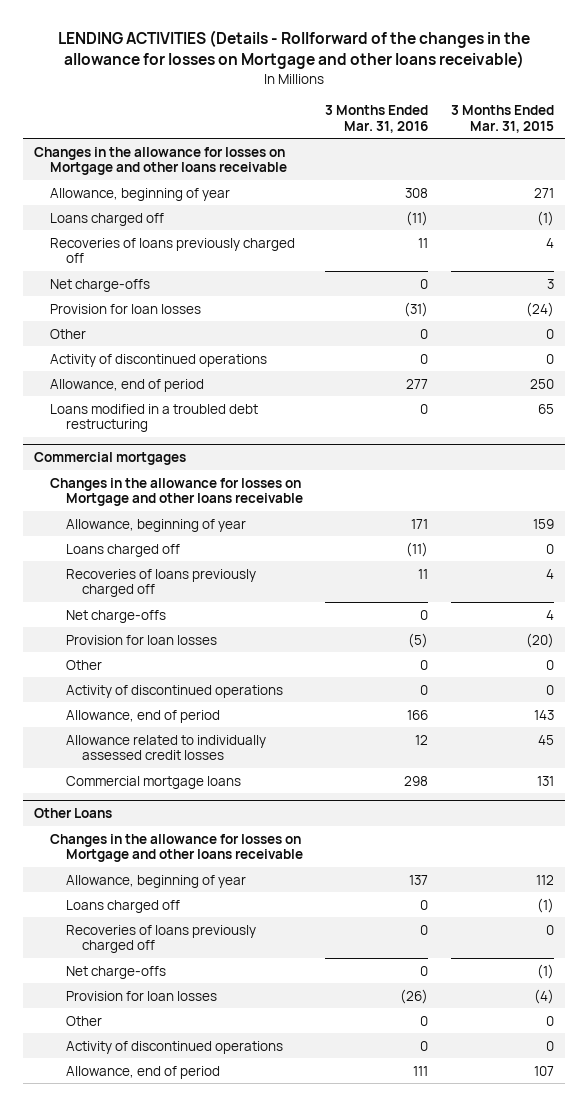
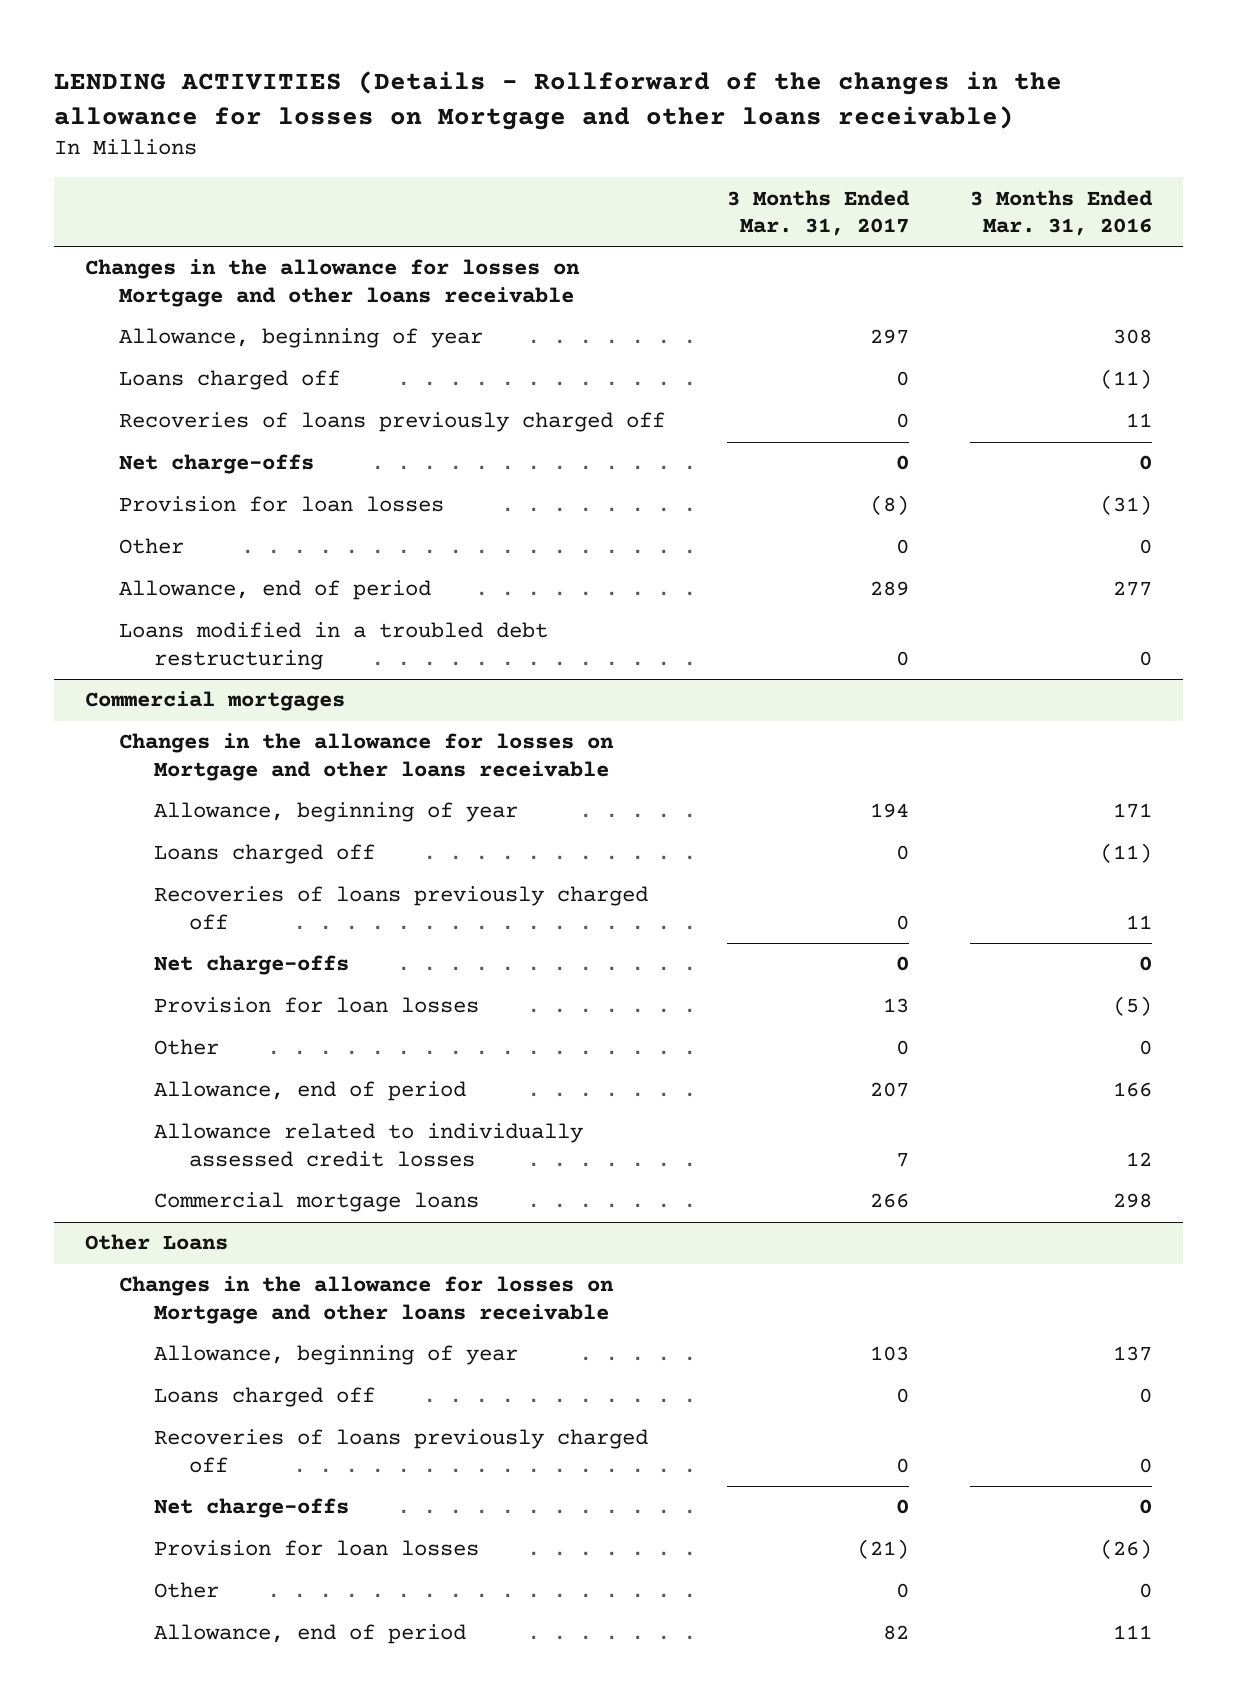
[450,104,554,133] 3 Months Ended Mar. 31, 2015 -> none
none -> [726,189,910,236] 3 Months Ended Mar. 31, 2017
[50,353,268,367] Activity of discontinued operations -> none
[65,684,283,698] Activity of discontinued operations -> none
[65,1040,283,1054] Activity of discontinued operations -> none

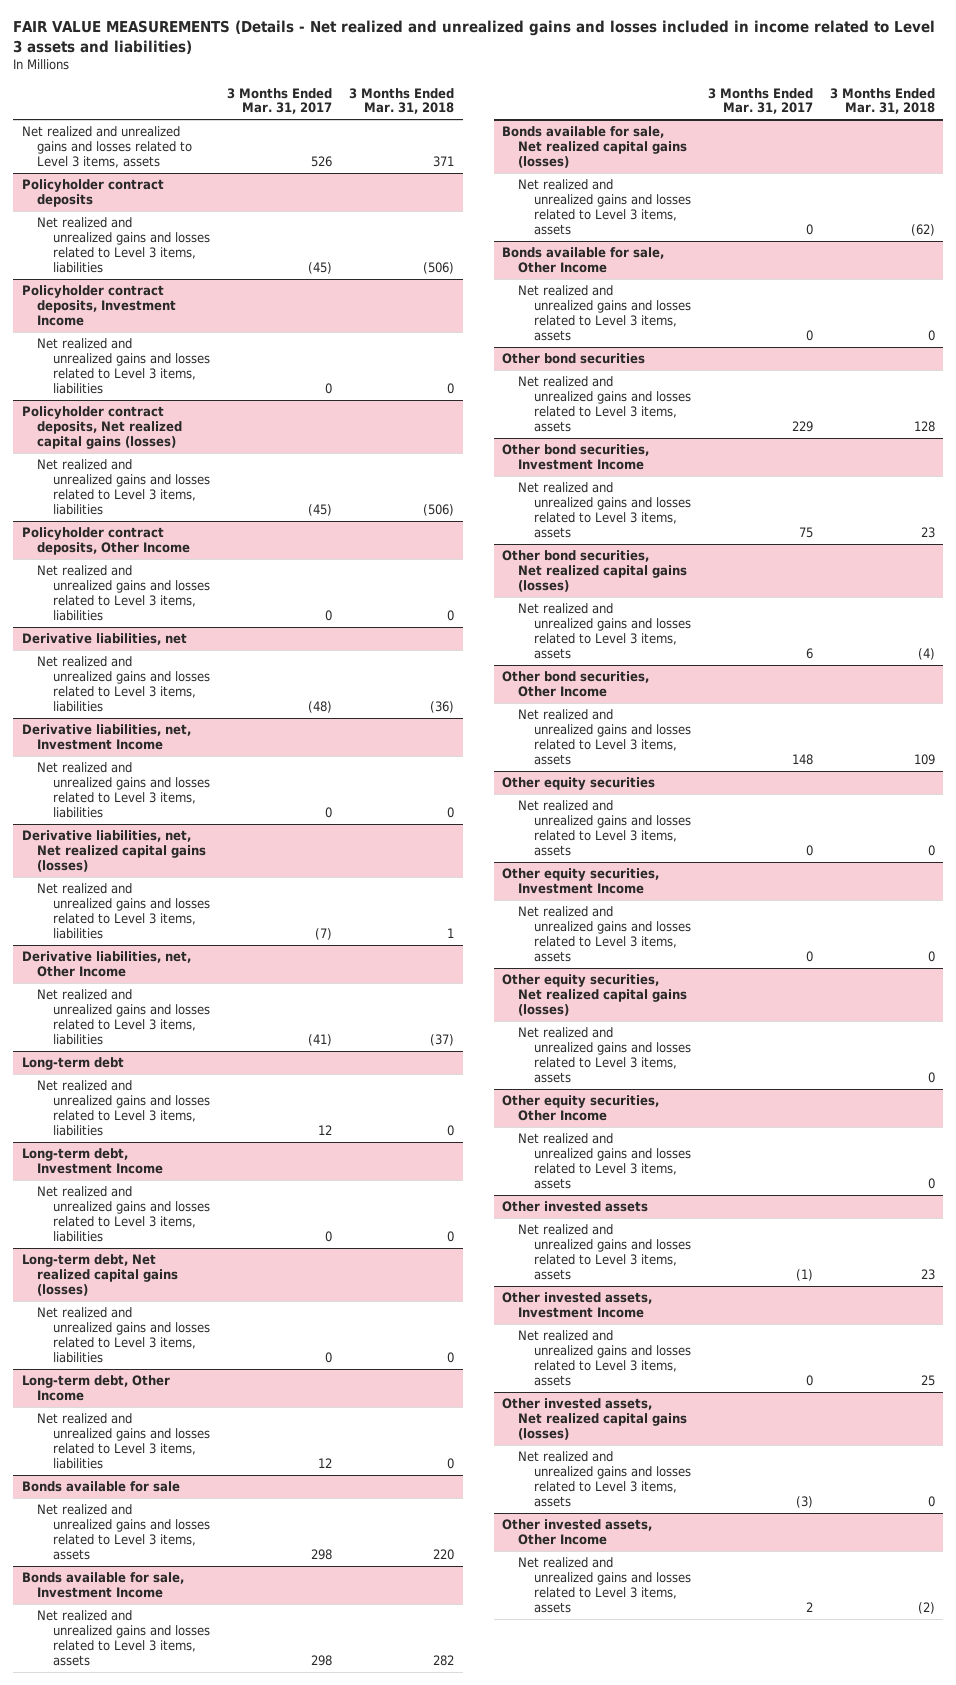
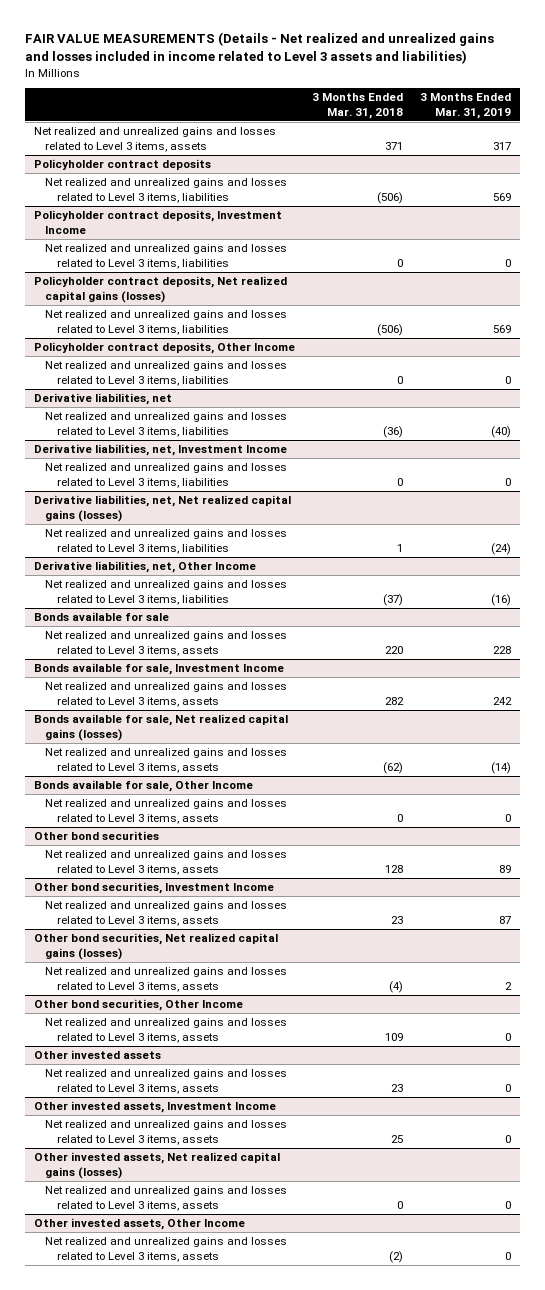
[226,87,332,115] 3 Months Ended Mar. 31, 2017 -> none
none -> [420,93,512,120] 3 Months Ended Mar. 31, 2019
[21,1057,124,1071] Long-term debt -> none
[37,1080,210,1136] Net realized and unrealized gains and losses related to Level 3 items, liabilities -> none
[21,1148,164,1175] Long-term debt, Investment Income -> none
[37,1186,210,1242] Net realized and unrealized gains and losses related to Level 3 items, liabilities -> none
[21,1254,179,1296] Long-term debt, Net realized capital gains (losses) -> none
[37,1307,210,1363] Net realized and unrealized gains and losses related to Level 3 items, liabilities -> none
[21,1375,170,1402] Long-term debt, Other Income -> none
[37,1413,210,1469] Net realized and unrealized gains and losses related to Level 3 items, liabilities -> none
[502,777,656,791] Other equity securities -> none
[518,800,691,856] Net realized and unrealized gains and losses related to Level 3 items, assets -> none
[502,868,660,895] Other equity securities, Investment Income -> none
[518,906,691,962] Net realized and unrealized gains and losses related to Level 3 items, assets -> none
[502,974,688,1016] Other equity securities, Net realized capital gains (losses) -> none
[518,1027,691,1083] Net realized and unrealized gains and losses related to Level 3 items, assets -> none
[502,1095,660,1122] Other equity securities, Other Income -> none
[518,1133,691,1189] Net realized and unrealized gains and losses related to Level 3 items, assets -> none

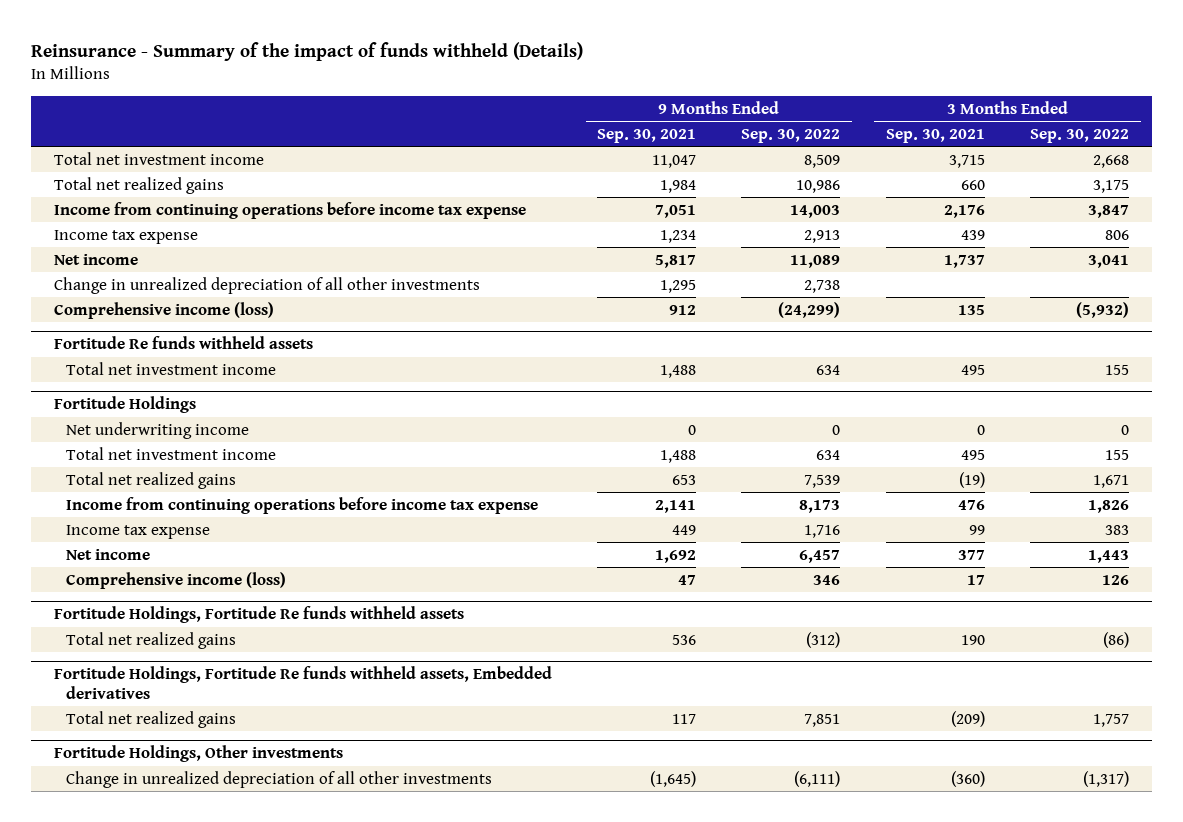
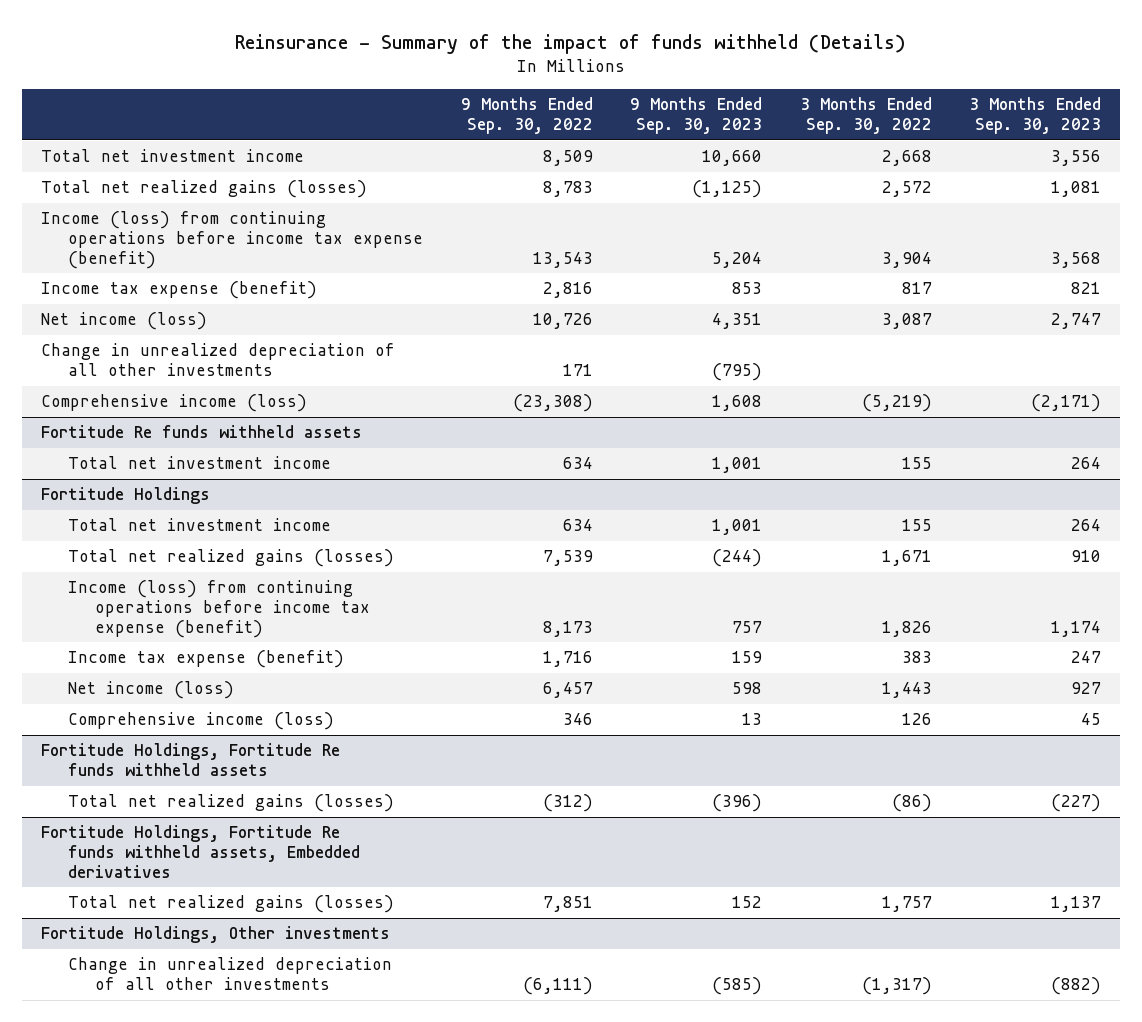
[596,128,696,143] Sep. 30, 2021 -> none
[885,128,985,143] Sep. 30, 2021 -> none
none -> [630,97,763,134] 9 Months Ended Sep. 30, 2023
none -> [969,97,1102,134] 3 Months Ended Sep. 30, 2023
[53,176,224,194] Total net realized gains -> [41,180,368,199] Total net realized gains (losses)
[796,179,841,193] 10,986 -> [542,181,593,198] 8,783
[1093,179,1130,193] 3,175 -> [881,181,932,198] 2,572
[53,201,526,219] Income from continuing operations before income tax expense -> [41,211,424,269] Income (loss) from continuing operations before income tax expense (benefit)
[790,204,841,218] 14,003 -> [532,251,593,268] 13,543
[1088,204,1130,218] 3,847 -> [881,251,932,268] 3,904
[53,229,198,244] Income tax expense -> [41,281,318,300] Income tax expense (benefit)
[804,229,841,243] 2,913 -> [542,282,593,299] 2,816
[1105,229,1130,240] 806 -> [901,282,932,295] 817
[53,253,138,265] Net income -> [41,312,208,331] Net income (loss)
[790,254,841,268] 11,089 -> [532,313,593,330] 10,726
[1088,254,1130,268] 3,041 -> [881,313,932,330] 3,087
[804,279,841,293] 2,738 -> [562,363,593,376] 171
[778,301,841,318] (24,299) -> [512,394,593,413] (23,308)
[1076,301,1130,318] (5,932) -> [861,394,932,413] (5,219)
[66,421,250,439] Net underwriting income -> none
[66,471,237,489] Total net realized gains -> [68,549,395,568] Total net realized gains (losses)
[66,496,539,514] Income from continuing operations before income tax expense -> [68,580,371,638] Income (loss) from continuing operations before income tax expense (benefit)
[66,524,211,539] Income tax expense -> [68,650,345,669] Income tax expense (benefit)
[66,548,151,560] Net income -> [68,681,235,700] Net income (loss)
[66,631,237,649] Total net realized gains -> [68,794,395,813] Total net realized gains (losses)
[66,710,237,728] Total net realized gains -> [68,895,395,914] Total net realized gains (losses)

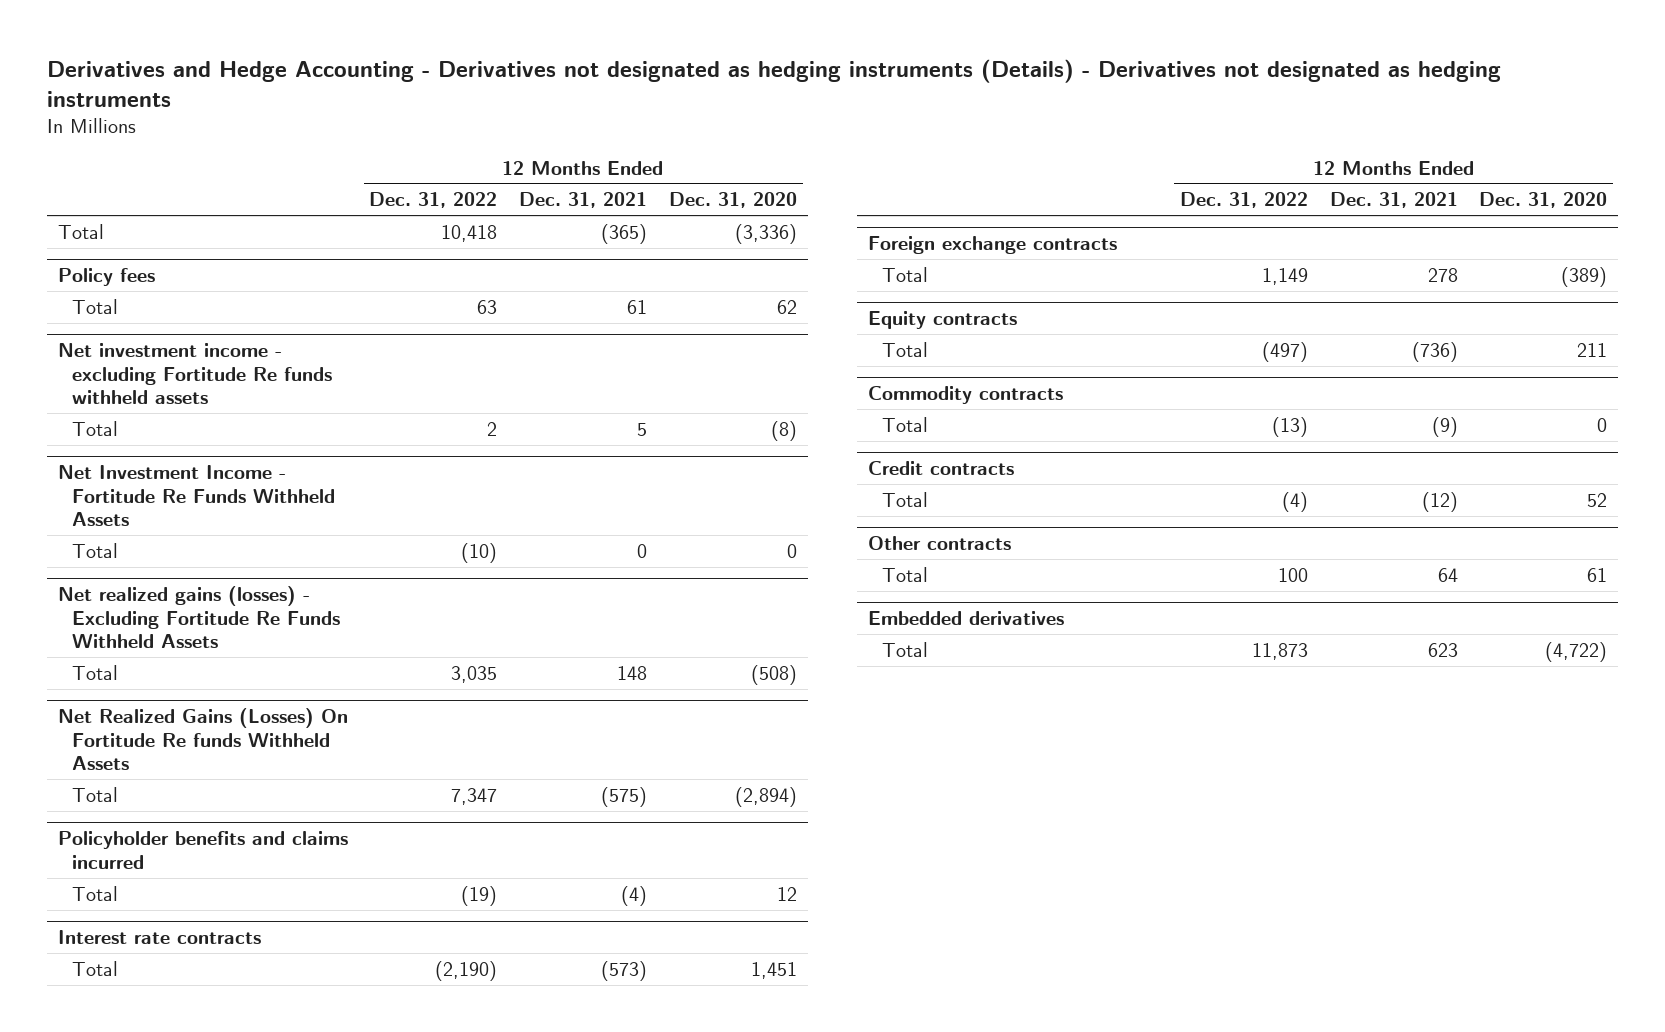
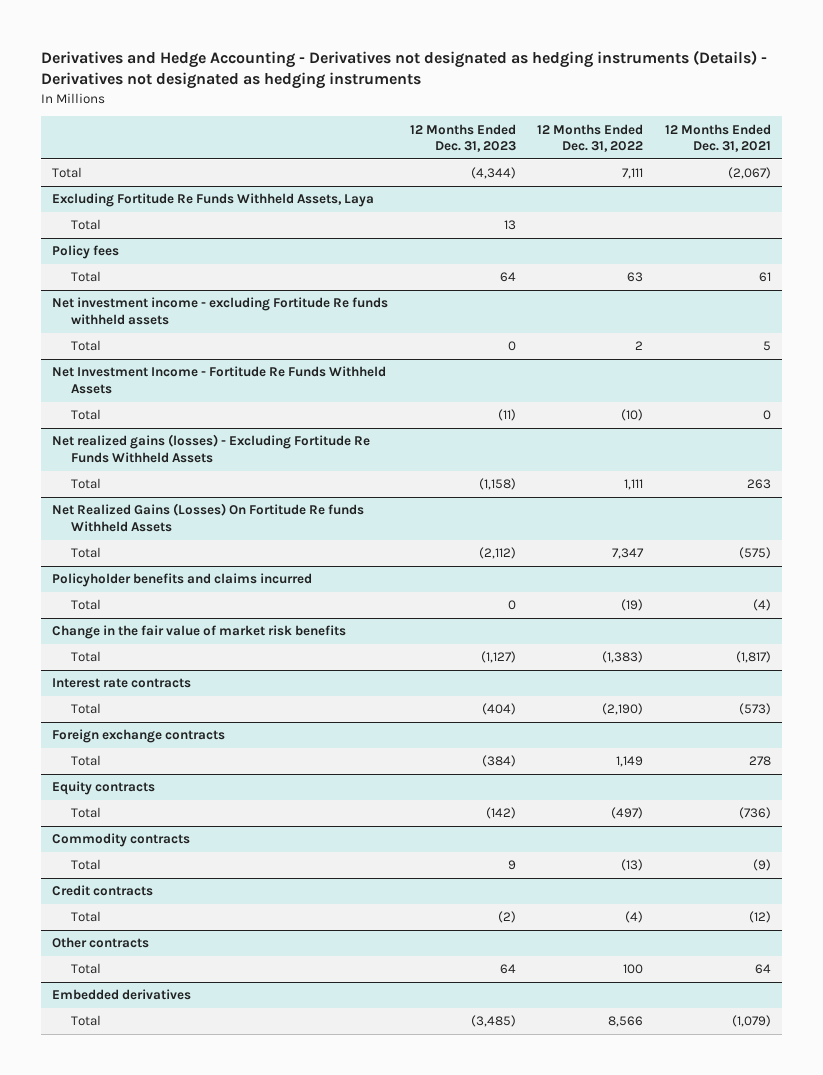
[669,192,798,209] Dec. 31, 2020 -> none
none -> [409,123,516,153] 12 Months Ended Dec. 31, 2023
[441,224,498,242] 10,418 -> [622,168,644,180] 7,111
[601,223,648,244] (365) -> [727,167,771,180] (2,067)
none -> [52,193,375,208] Excluding Fortitude Re Funds Withheld Assets, Laya
none -> [70,219,101,231] Total
[451,665,498,683] 3,035 -> [624,479,644,491] 1,111
[617,665,648,680] 148 -> [746,479,771,490] 263
none -> [52,625,347,640] Change in the fair value of market risk benefits
none -> [70,651,101,663] Total
[1251,642,1308,660] 11,873 -> [608,1016,644,1028] 8,566
[1427,642,1458,657] 623 -> [731,1015,771,1028] (1,079)

